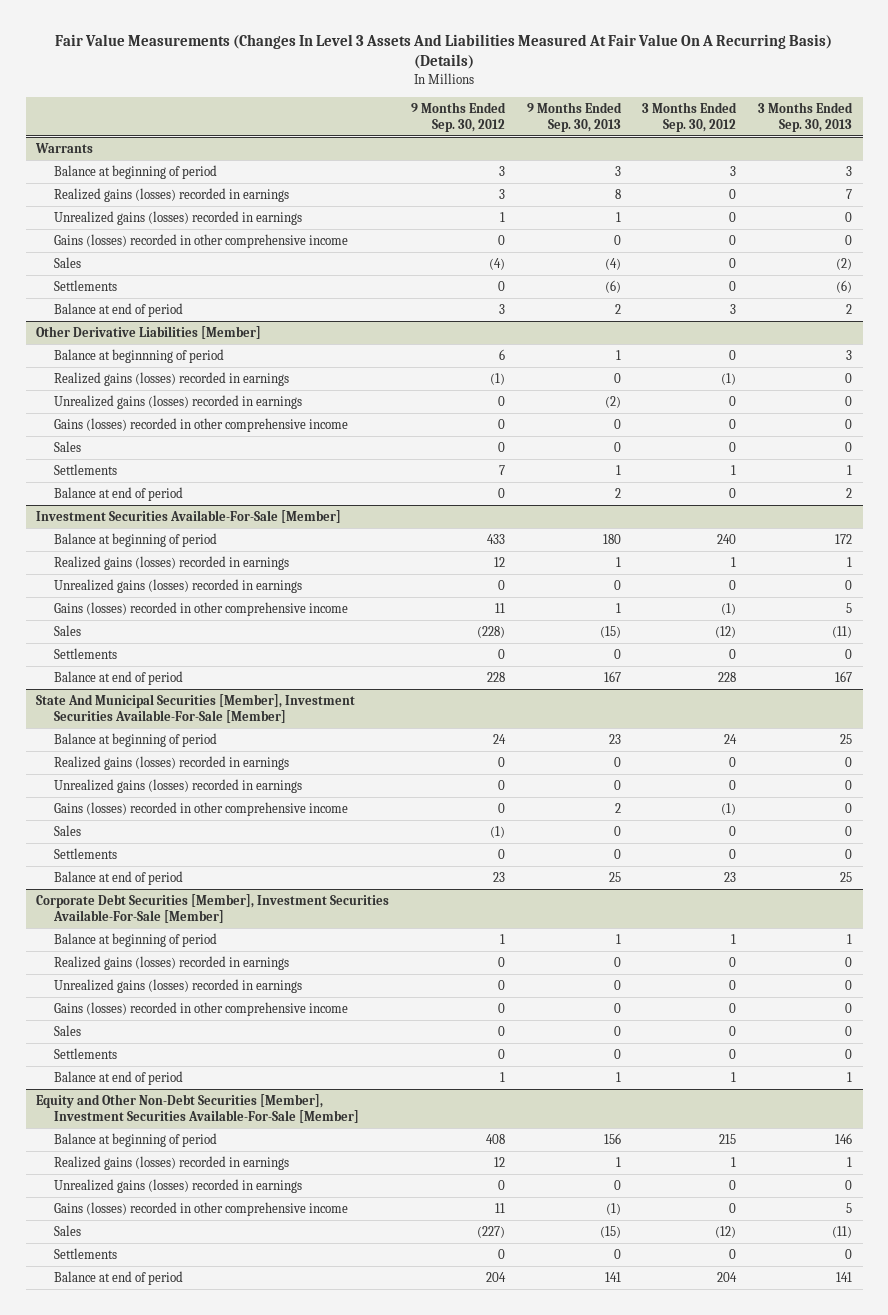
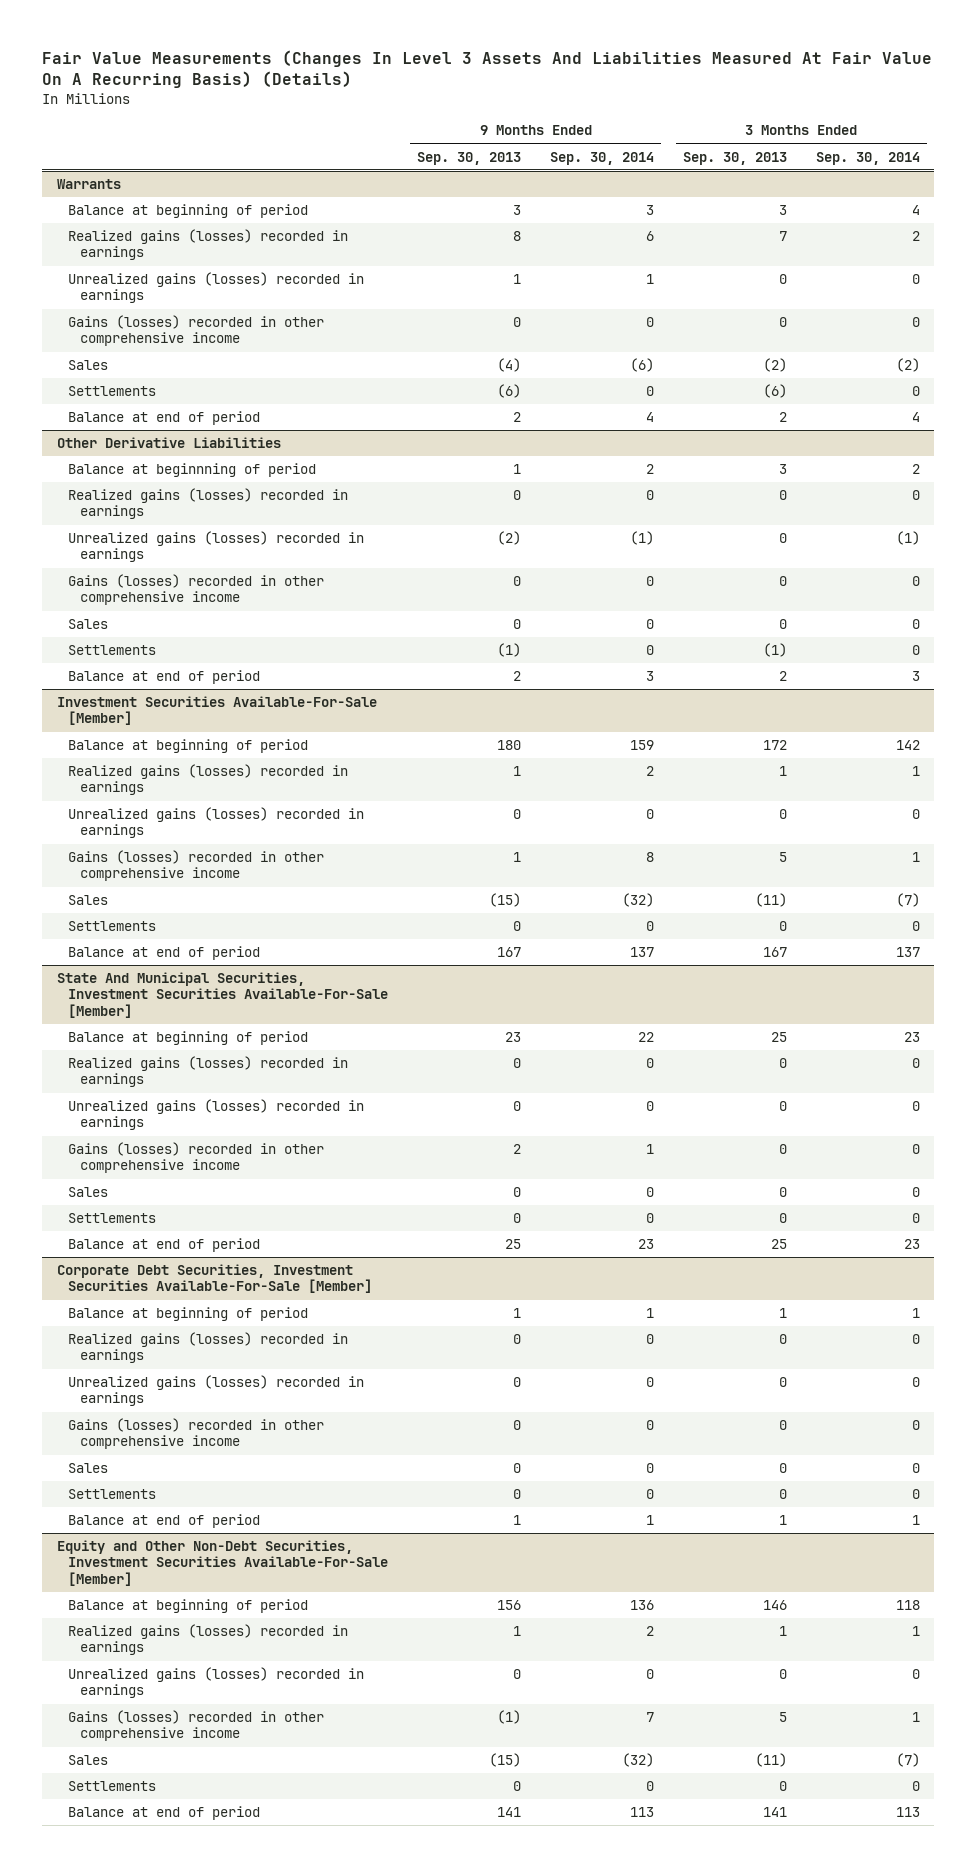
[411,101,507,132] 9 Months Ended Sep. 30, 2012 -> none
[642,101,738,132] 3 Months Ended Sep. 30, 2012 -> none
none -> [550,151,655,165] Sep. 30, 2014
none -> [815,151,920,165] Sep. 30, 2014
[36,325,262,339] Other Derivative Liabilities [Member] -> [56,437,281,449] Other Derivative Liabilities
[615,464,621,475] 1 -> [497,643,522,658] (1)
[846,464,852,475] 1 -> [762,643,787,658] (1)
[36,693,356,723] State And Municipal Securities [Member], Investment Securities Available-For-Sale [Member] -> [56,972,389,1018] State And Municipal Securities, Investment Securities Available-For-Sale [Member]
[36,893,390,923] Corporate Debt Securities [Member], Investment Securities Available-For-Sale [Member] -> [56,1264,373,1294] Corporate Debt Securities, Investment Securities Available-For-Sale [Member]
[36,1093,360,1123] Equity and Other Non-Debt Securities [Member], Investment Securities Available-For-Sale [Member] -> [56,1540,389,1586] Equity and Other Non-Debt Securities, Investment Securities Available-For-Sale [Member]

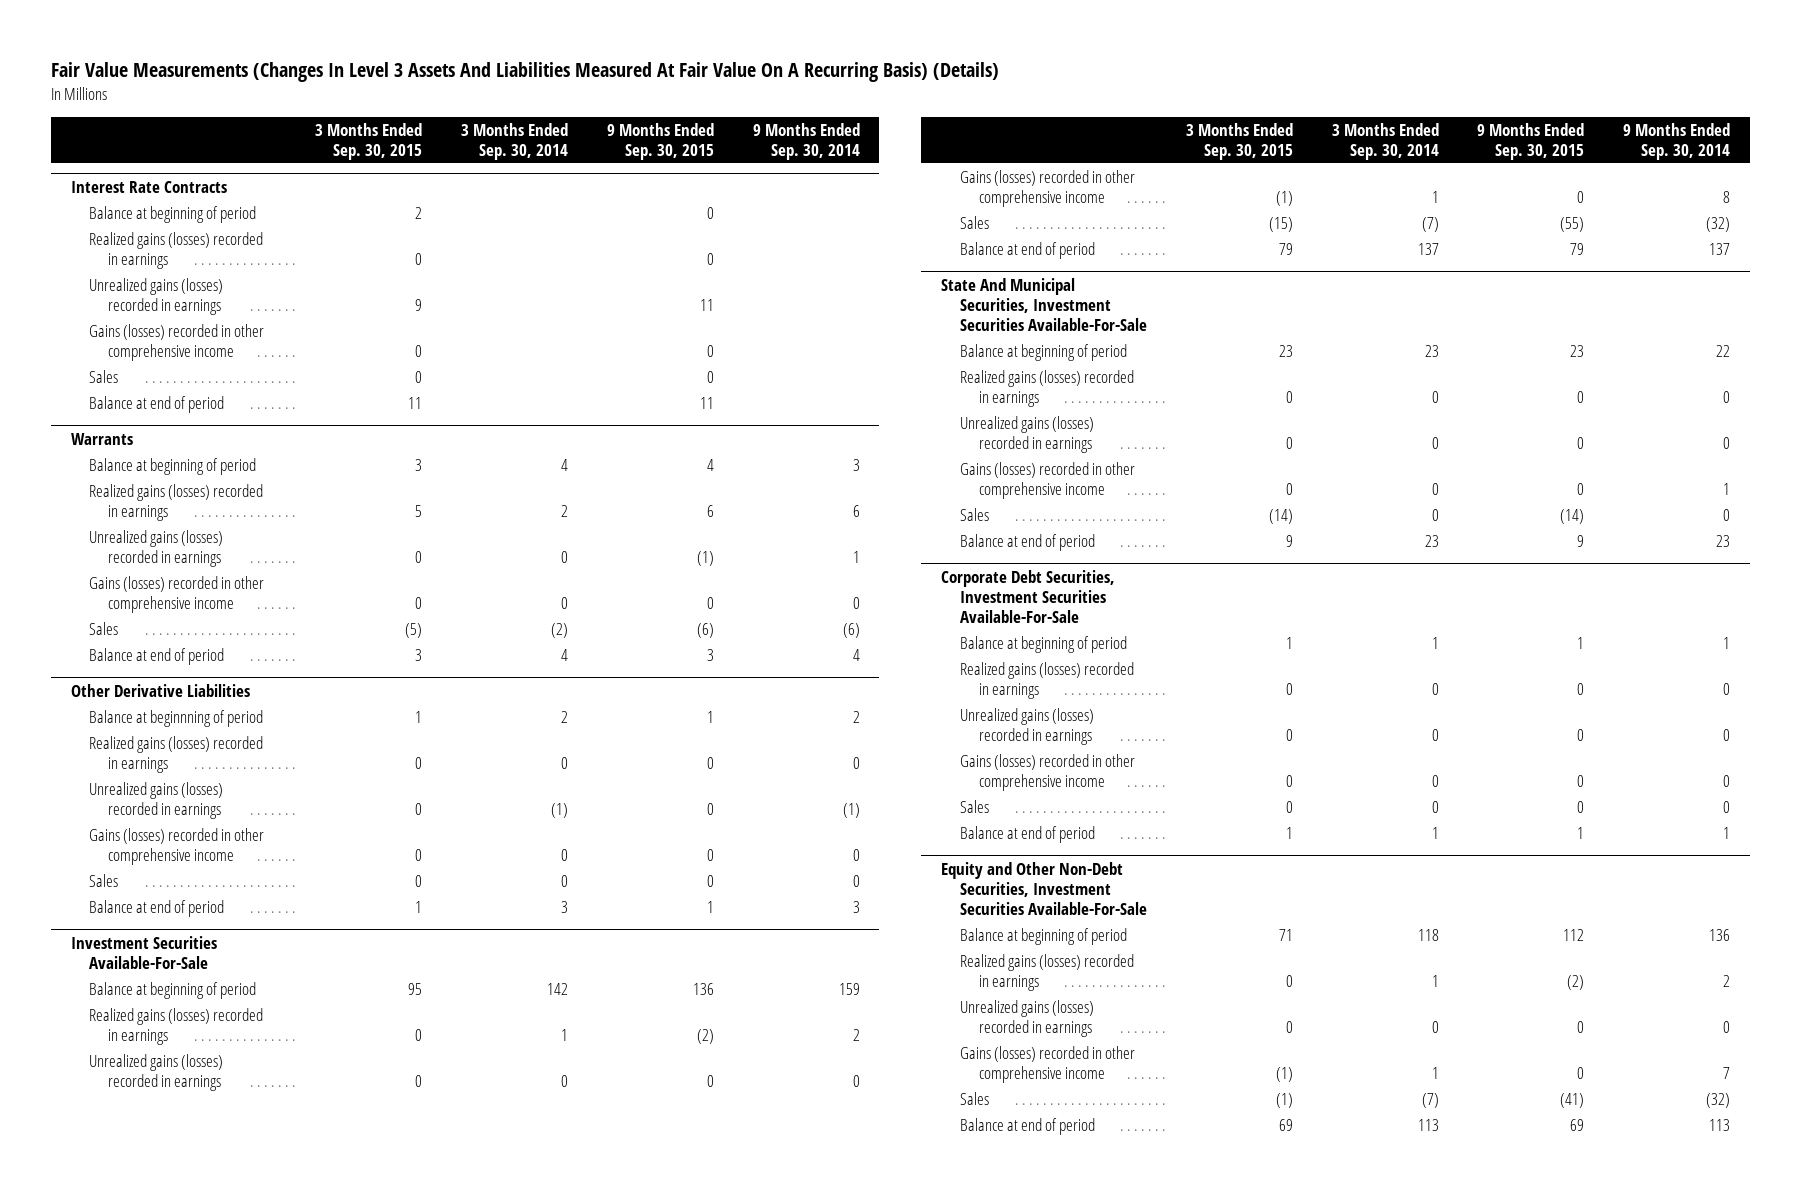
[417,151,522,165] Sep. 30, 2013 -> none
[682,151,787,165] Sep. 30, 2013 -> none
none -> [315,123,423,160] 3 Months Ended Sep. 30, 2015
none -> [607,123,715,160] 9 Months Ended Sep. 30, 2015
none -> [70,181,227,194] Interest Rate Contracts
none -> [89,206,257,224] Balance at beginning of period
none -> [89,232,264,269] Realized gains (losses) recorded in earnings
none -> [89,278,224,315] Unrealized gains (losses) recorded in earnings
none -> [89,324,265,361] Gains (losses) recorded in other comprehensive income
none -> [89,370,119,384] Sales
none -> [89,396,225,414] Balance at end of period
[68,386,157,397] Settlements -> none
[68,645,157,656] Settlements -> none
[56,696,377,726] Investment Securities Available-For-Sale [Member] -> [70,936,217,969] Investment Securities Available-For-Sale
[68,921,157,932] Settlements -> none
[56,972,389,1018] State And Municipal Securities, Investment Securities Available-For-Sale [Member] -> [940,278,1147,331] State And Municipal Securities, Investment Securities Available-For-Sale
[68,1213,157,1224] Settlements -> none
[56,1264,373,1294] Corporate Debt Securities, Investment Securities Available-For-Sale [Member] -> [940,570,1115,623] Corporate Debt Securities, Investment Securities Available-For-Sale
[68,1489,157,1500] Settlements -> none
[56,1540,389,1586] Equity and Other Non-Debt Securities, Investment Securities Available-For-Sale [Member] -> [940,862,1147,915] Equity and Other Non-Debt Securities, Investment Securities Available-For-Sale
[68,1781,157,1792] Settlements -> none

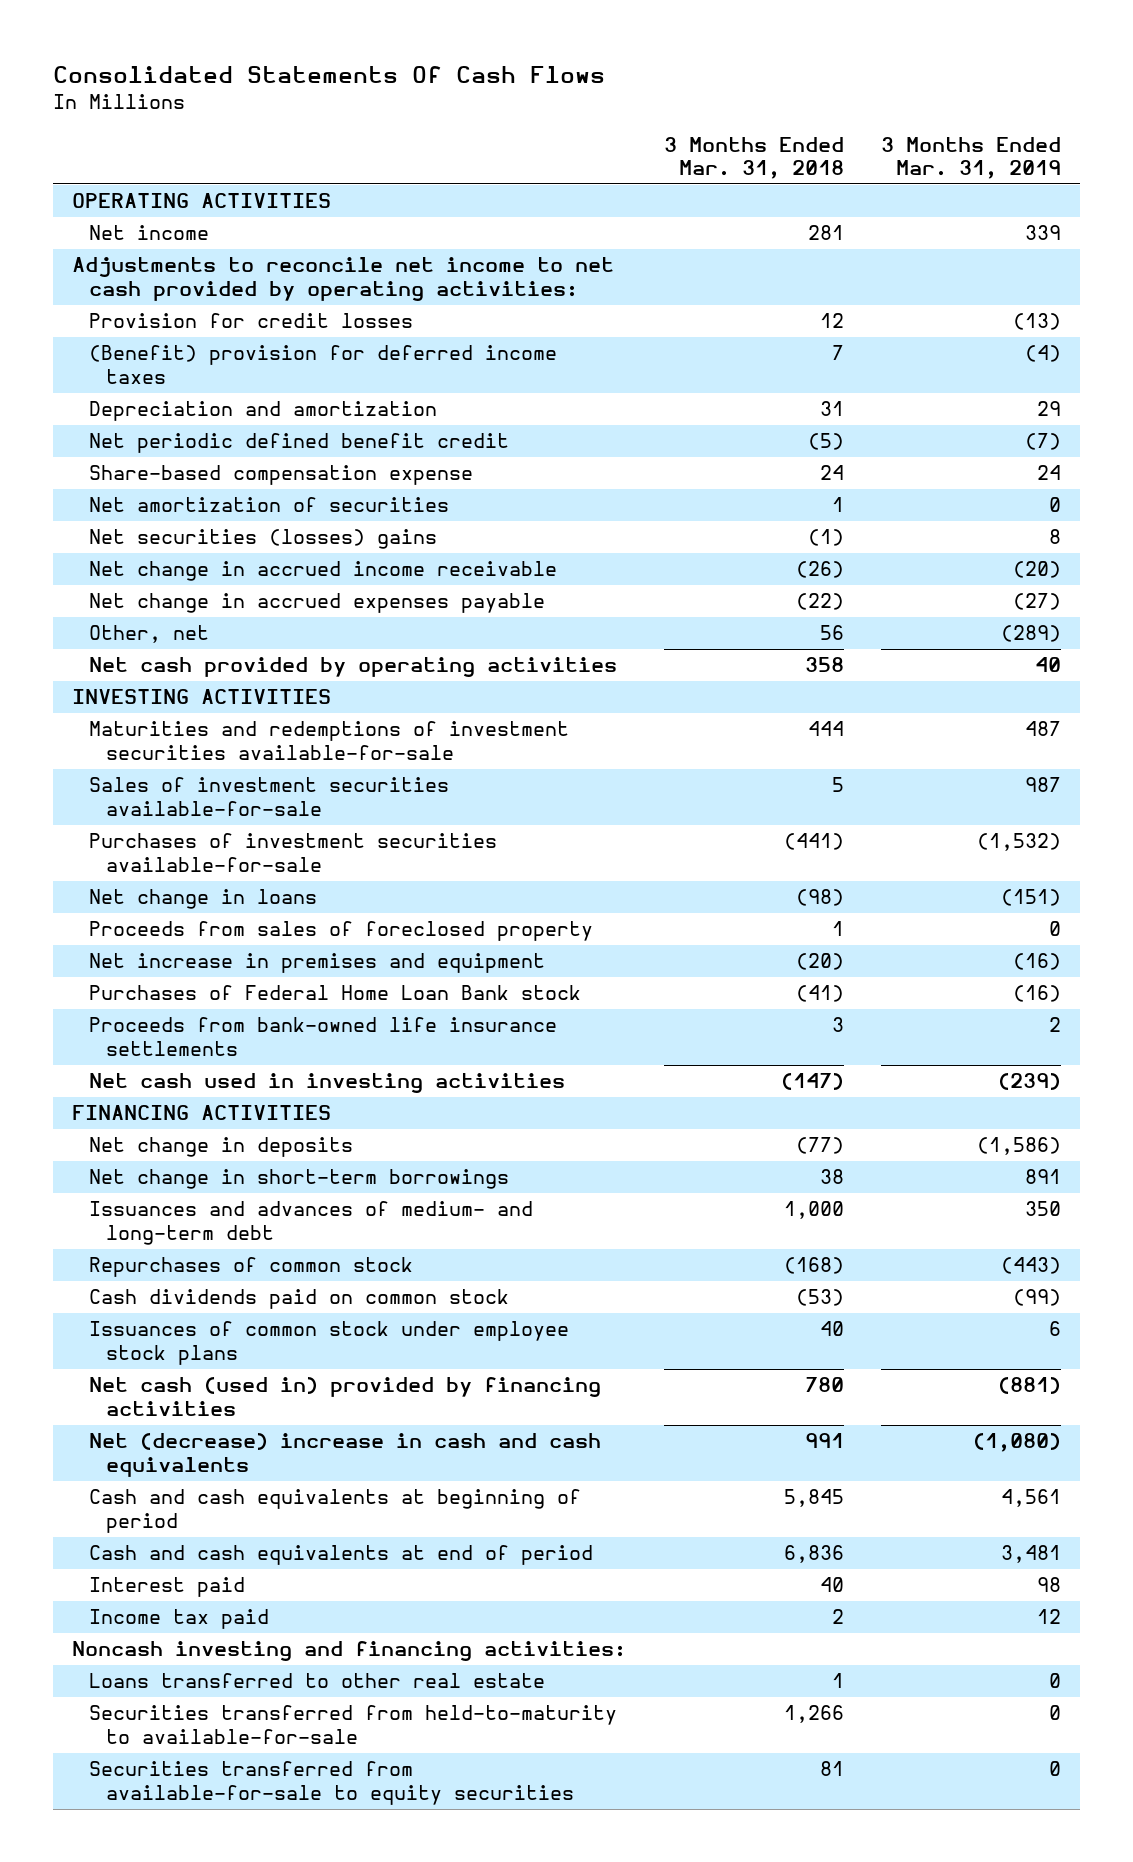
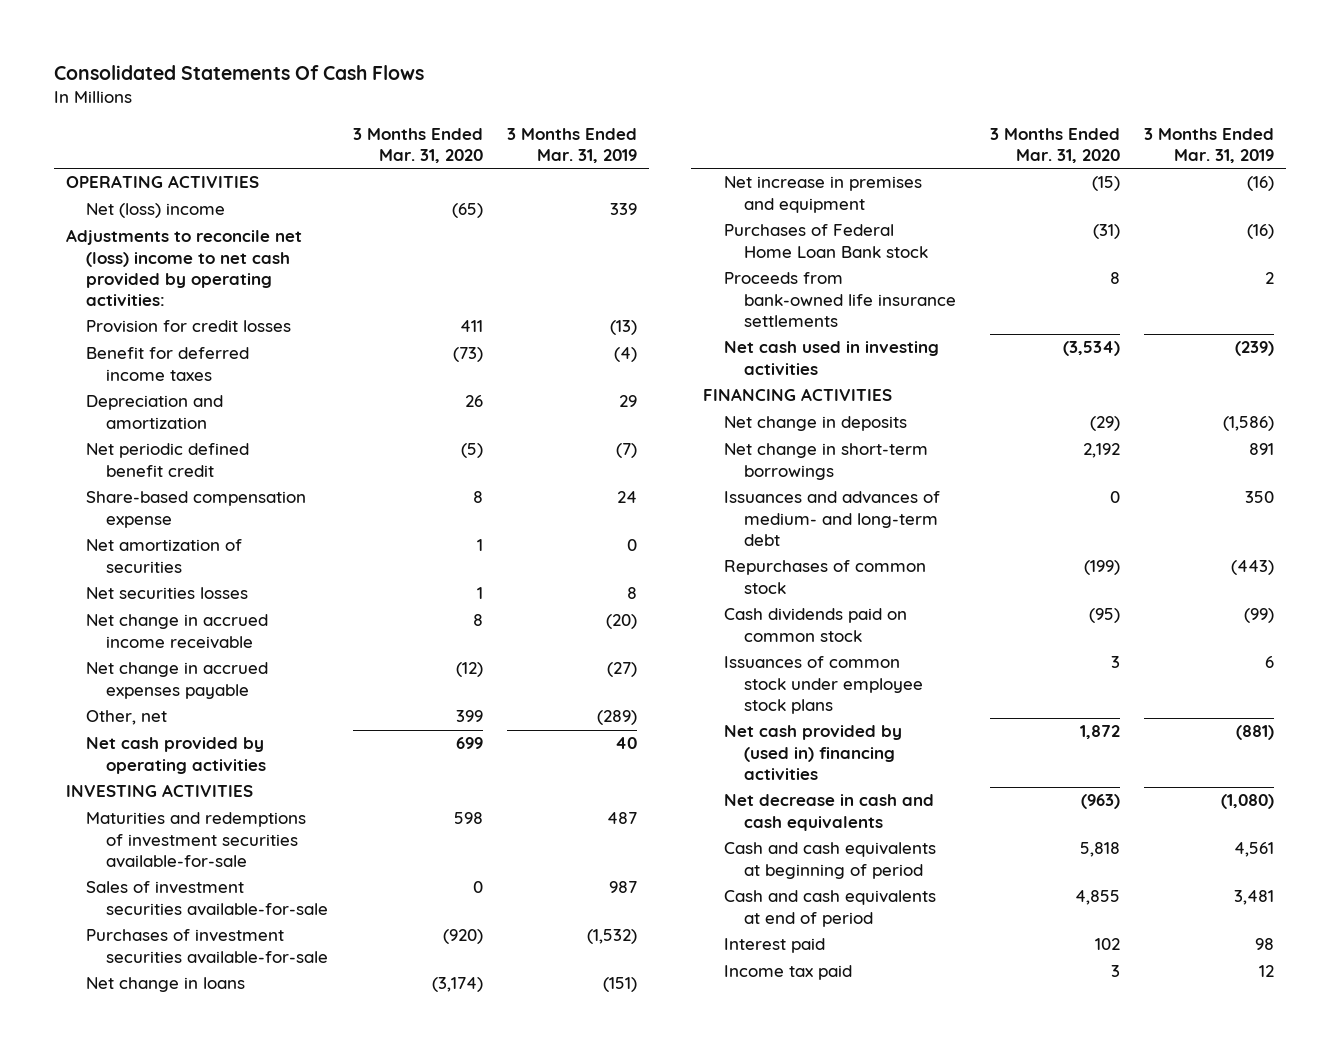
[663,136,844,180] 3 Months Ended Mar. 31, 2018 -> none
none -> [352,127,483,163] 3 Months Ended Mar. 31, 2020
[88,225,209,241] Net income -> [86,203,226,219] Net (loss) income
[71,257,614,301] Adjustments to reconcile net income to net cash provided by operating activities: -> [65,229,302,307] Adjustments to reconcile net (loss) income to net cash provided by operating activities:
[88,345,557,384] (Benefit) provision for deferred income taxes -> [86,347,250,381] Benefit for deferred income taxes
[88,529,437,550] Net securities (losses) gains -> [86,587,249,600] Net securities losses
[88,921,593,942] Proceeds from sales of foreclosed property -> none
[88,1377,601,1416] Net cash (used in) provided by financing activities -> [723,725,902,780] Net cash provided by (used in) financing activities
[88,1433,601,1477] Net (decrease) increase in cash and cash equivalents -> [723,794,934,831] Net decrease in cash and cash equivalents
[71,1641,626,1662] Noncash investing and financing activities: -> none
[88,1673,545,1689] Loans transferred to other real estate -> none
[88,1705,617,1744] Securities transferred from held-to-maturity to available-for-sale -> none
[88,1761,574,1805] Securities transferred from available-for-sale to equity securities -> none

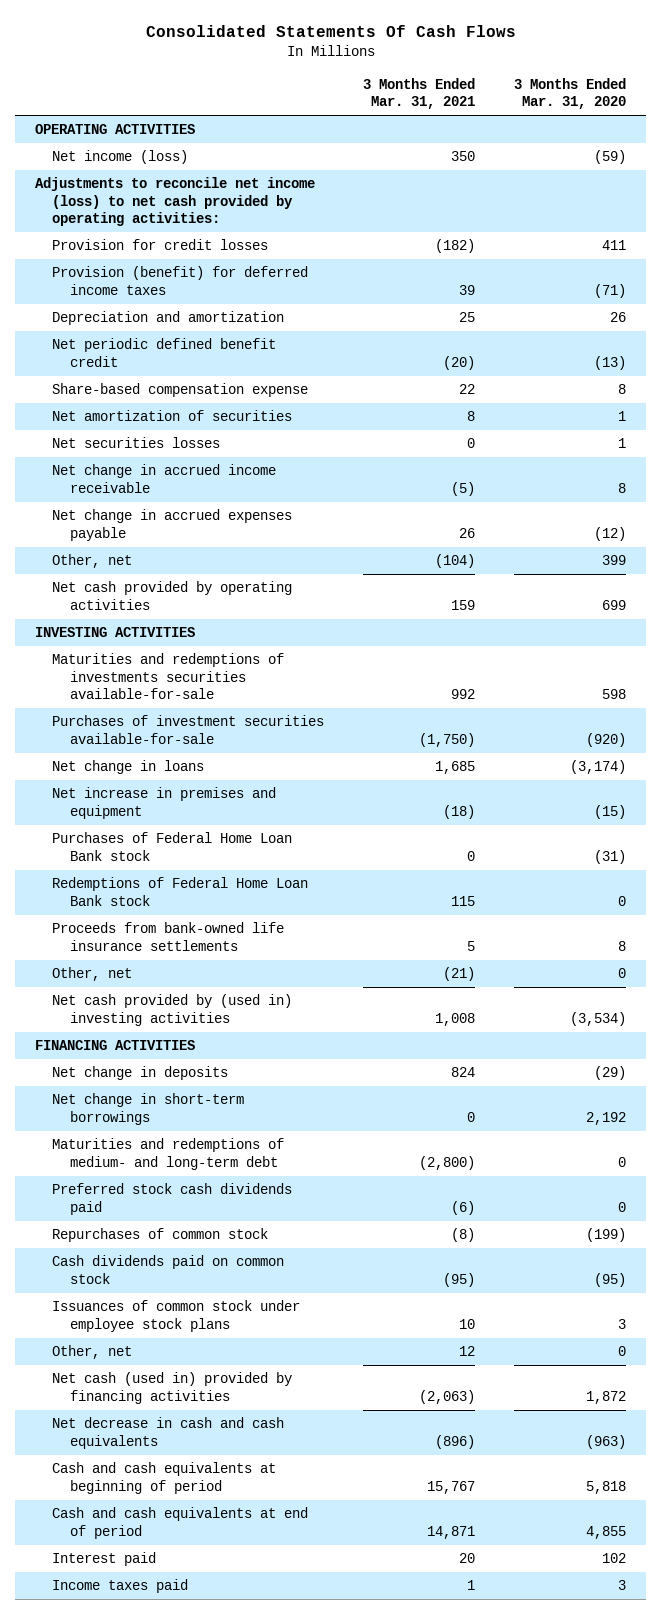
[506,127,637,163] 3 Months Ended Mar. 31, 2019 -> none
none -> [363,77,476,110] 3 Months Ended Mar. 31, 2021
[86,203,226,219] Net (loss) income -> [52,150,189,165] Net income (loss)
[451,203,483,219] (65) -> [594,150,627,165] (59)
[65,229,302,307] Adjustments to reconcile net (loss) income to net cash provided by operating activities: -> [34,177,315,227] Adjustments to reconcile net income (loss) to net cash provided by operating activities:
[86,347,250,381] Benefit for deferred income taxes -> [52,266,309,295] Provision (benefit) for deferred income taxes
[452,347,483,363] (73) -> [594,283,627,298] (71)
[460,443,483,459] (5) -> [594,355,627,370] (13)
[86,881,329,916] Sales of investment securities available-for-sale -> none
[86,812,307,868] Maturities and redemptions of investment securities available-for-sale -> [52,653,285,700] Maturities and redemptions of investments securities available-for-sale
none -> [52,877,309,906] Redemptions of Federal Home Loan Bank stock
none -> [52,967,133,982] Other, net
[723,341,939,375] Net cash used in investing activities -> [52,994,293,1026] Net cash provided by (used in) investing activities
[723,491,940,546] Issuances and advances of medium- and long-term debt -> [52,1138,285,1170] Maturities and redemptions of medium- and long-term debt
none -> [52,1183,293,1215] Preferred stock cash dividends paid
none -> [52,1345,133,1360] Other, net
[723,725,902,780] Net cash provided by (used in) financing activities -> [52,1372,293,1404] Net cash (used in) provided by financing activities
[723,965,852,981] Income tax paid -> [52,1579,189,1594] Income taxes paid

